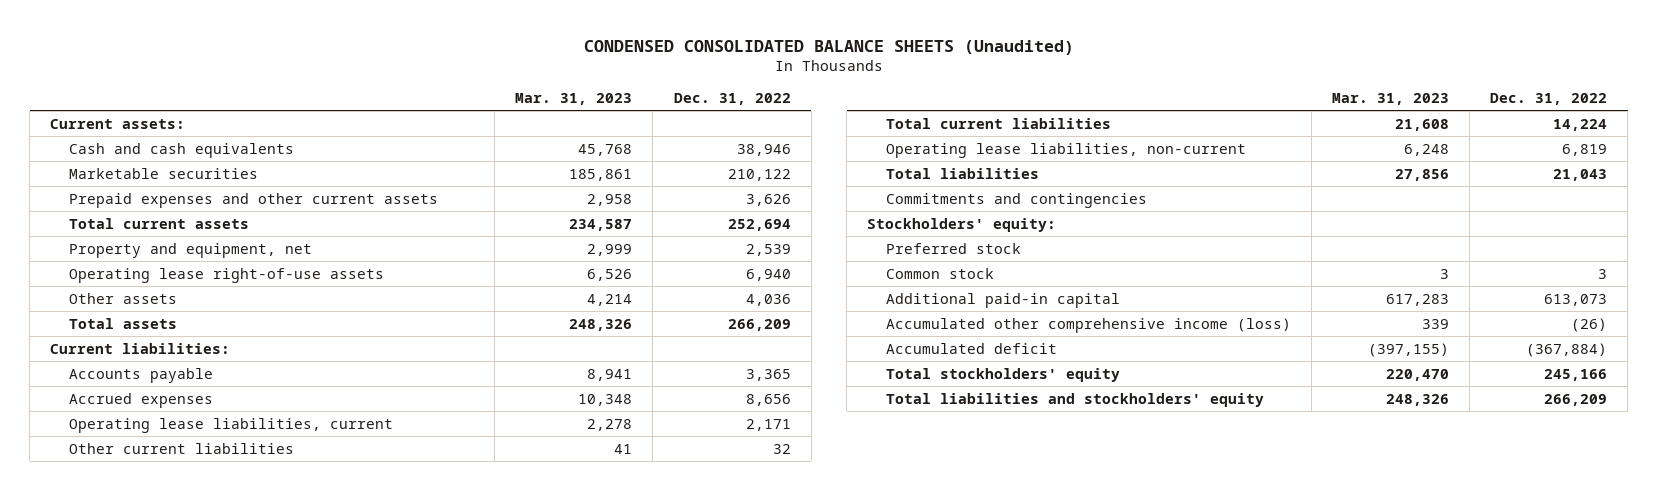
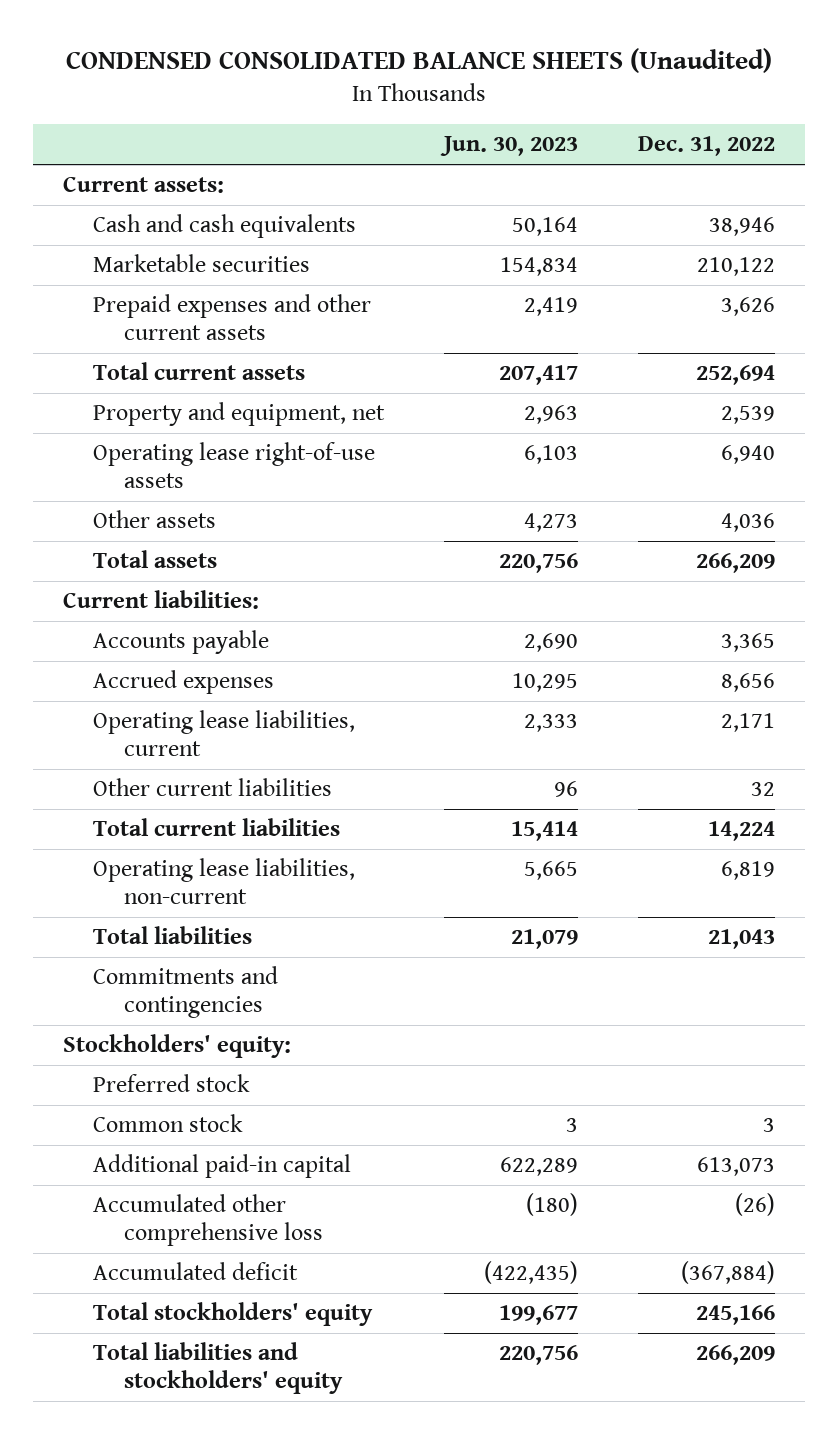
[515,92,633,105] Mar. 31, 2023 -> none
none -> [439,136,578,157] Jun. 30, 2023
[886,317,1292,333] Accumulated other comprehensive income (loss) -> [93,1194,323,1246] Accumulated other comprehensive loss

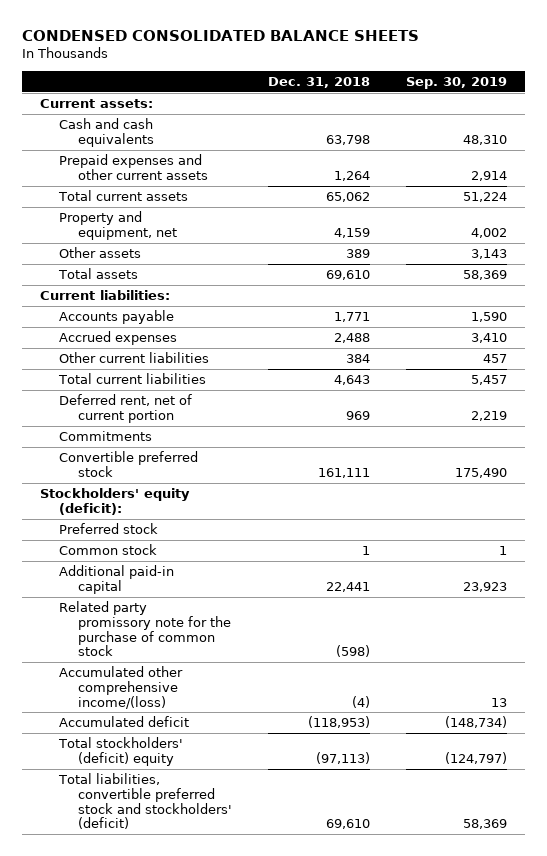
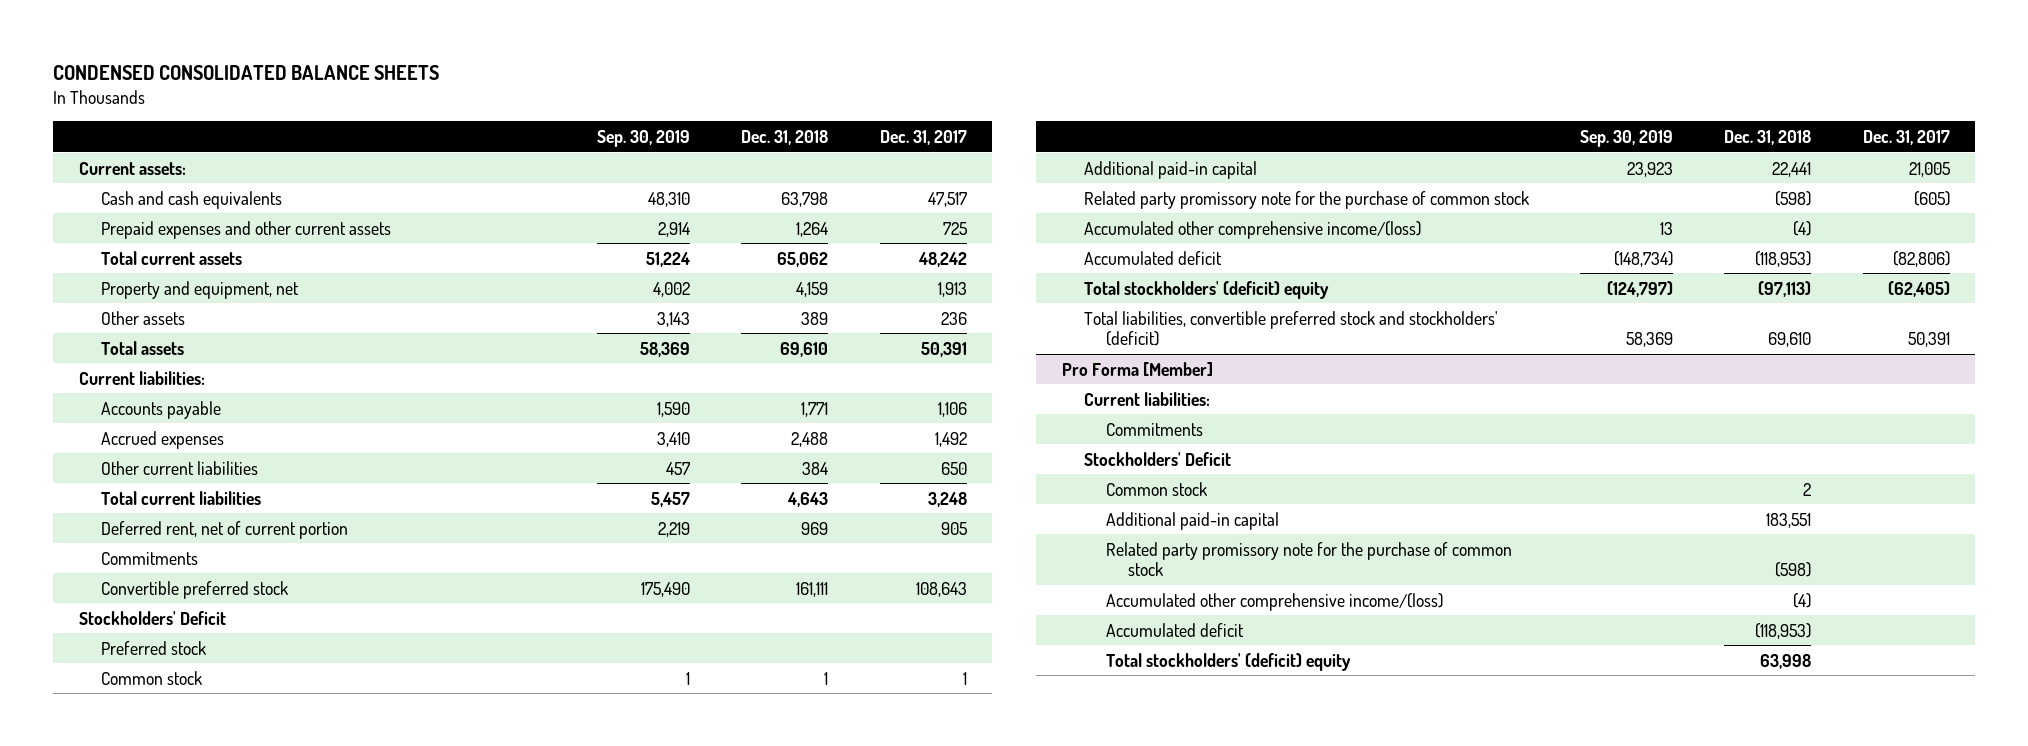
none -> [879,129,967,145] Dec. 31, 2017
[39,487,190,515] Stockholders' equity (deficit): -> [78,610,226,625] Stockholders' Deficit
none -> [1061,361,1213,376] Pro Forma [Member]
none -> [1083,391,1210,406] Current liabilities:
none -> [1105,422,1203,436] Commitments
none -> [1083,451,1231,466] Stockholders' Deficit
none -> [1105,481,1207,496] Common stock
none -> [1105,511,1279,530] Additional paid-in capital
none -> [1105,541,1512,577] Related party promissory note for the purchase of common stock
none -> [1105,592,1443,611] Accumulated other comprehensive income/(loss)
none -> [1105,622,1244,637] Accumulated deficit
none -> [1105,652,1351,671] Total stockholders' (deficit) equity

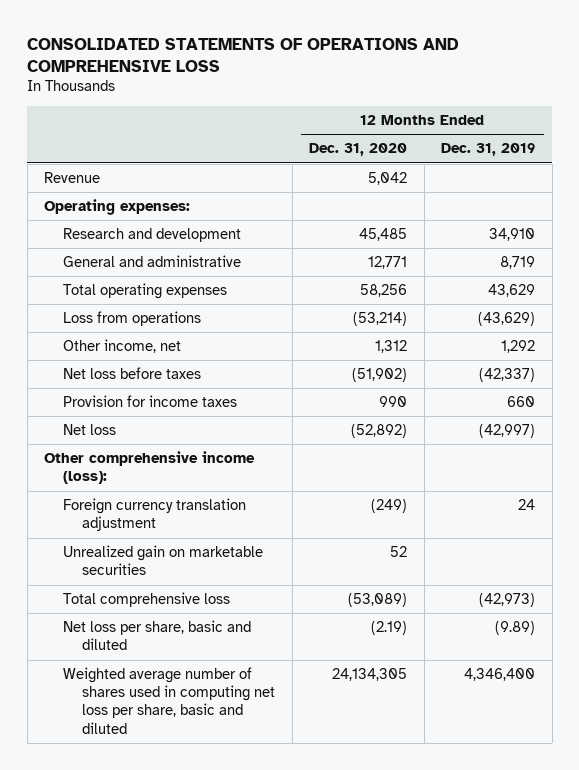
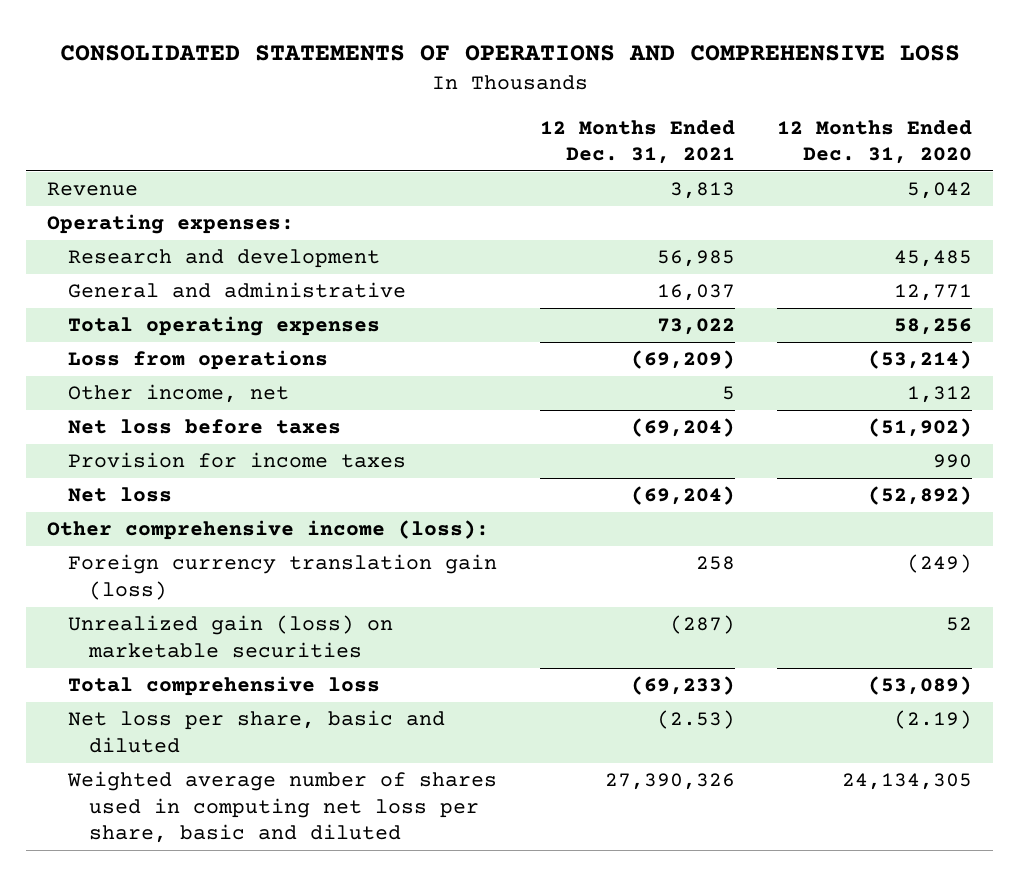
[441,143,536,157] Dec. 31, 2019 -> none
none -> [539,119,735,165] 12 Months Ended Dec. 31, 2021
[63,498,247,532] Foreign currency translation adjustment -> [68,554,498,600] Foreign currency translation gain (loss)
[63,545,264,576] Unrealized gain on marketable securities -> [68,615,394,658] Unrealized gain (loss) on marketable securities

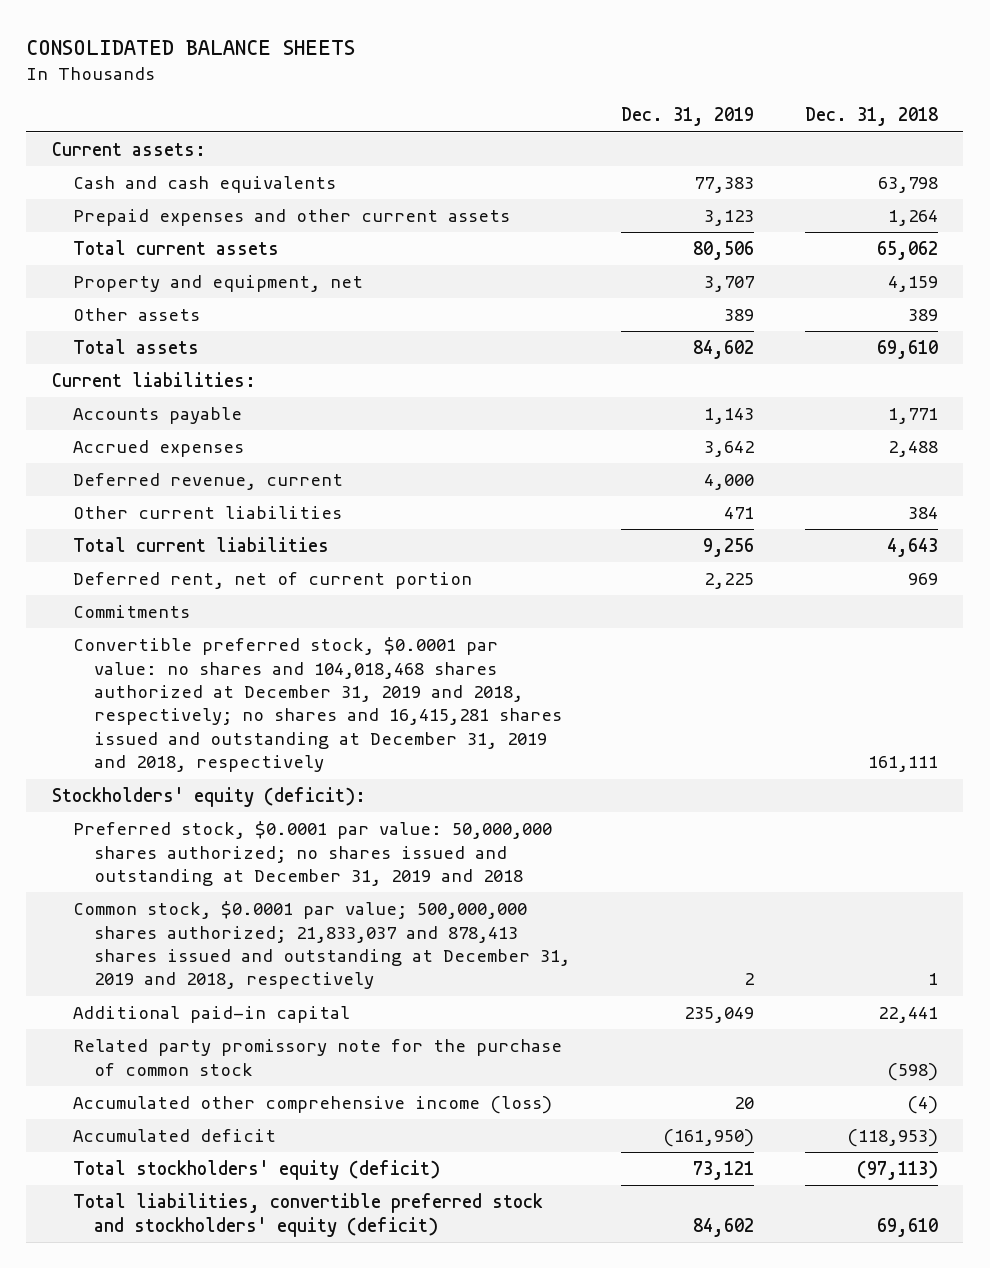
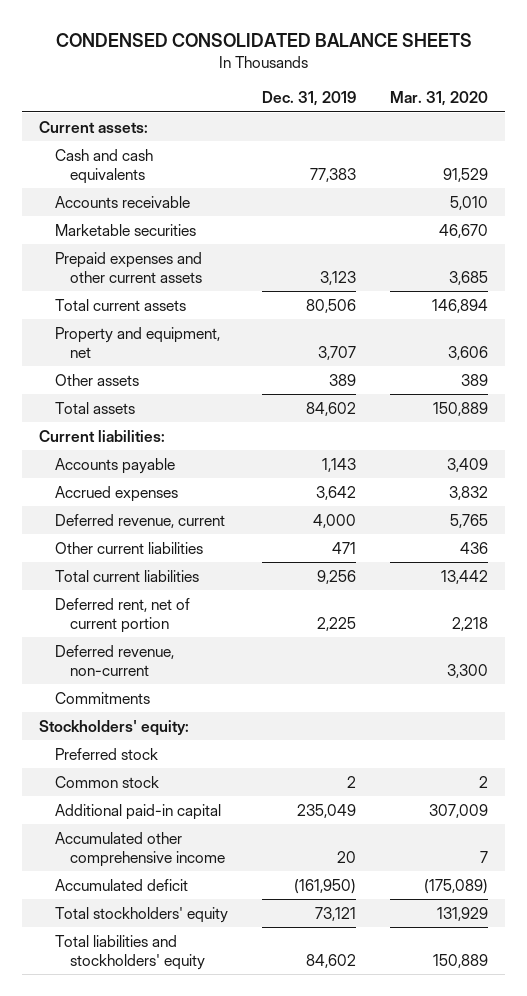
[26,40,356,56] CONSOLIDATED BALANCE SHEETS -> [55,32,472,47] CONDENSED CONSOLIDATED BALANCE SHEETS
[804,107,938,127] Dec. 31, 2018 -> none
none -> [389,91,488,107] Mar. 31, 2020
none -> [54,195,190,208] Accounts receivable
none -> [54,223,196,236] Marketable securities
none -> [54,644,174,676] Deferred revenue, non-current
[72,637,562,773] Convertible preferred stock, $0.0001 par value: no shares and 104,018,468 shares authorized at December 31, 2019 and 2018, respectively; no shares and 16,415,281 shares issued and outstanding at December 31, 2019 and 2018, respectively -> none
[51,787,366,808] Stockholders' equity (deficit): -> [39,719,190,736] Stockholders' equity:
[72,821,552,886] Preferred stock, $0.0001 par value: 50,000,000 shares authorized; no shares issued and outstanding at December 31, 2019 and 2018 -> [54,747,158,760] Preferred stock
[72,901,570,990] Common stock, $0.0001 par value; 500,000,000 shares authorized; 21,833,037 and 878,413 shares issued and outstanding at December 31, 2019 and 2018, respectively -> [54,775,159,788] Common stock
[72,1039,562,1076] Related party promissory note for the purchase of common stock -> none
[72,1096,552,1115] Accumulated other comprehensive income (loss) -> [54,831,226,867] Accumulated other comprehensive income
[72,1160,440,1181] Total stockholders' equity (deficit) -> [54,906,228,923] Total stockholders' equity
[72,1193,543,1237] Total liabilities, convertible preferred stock and stockholders' equity (deficit) -> [54,934,206,970] Total liabilities and stockholders' equity

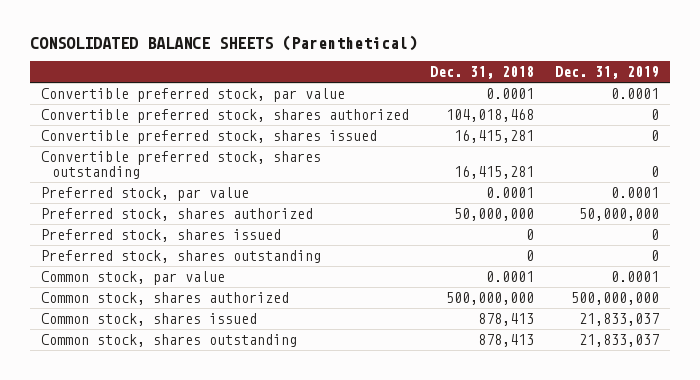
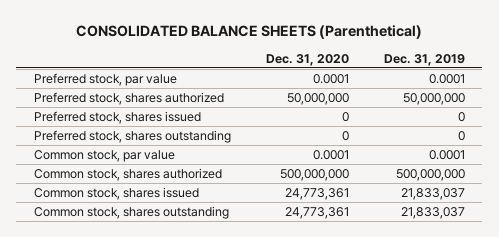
[430,65,535,79] Dec. 31, 2018 -> none
none -> [265,53,349,66] Dec. 31, 2020
[40,88,345,103] Convertible preferred stock, par value -> none
[40,109,409,124] Convertible preferred stock, shares authorized -> none
[40,130,377,145] Convertible preferred stock, shares issued -> none
[40,151,321,179] Convertible preferred stock, shares outstanding -> none

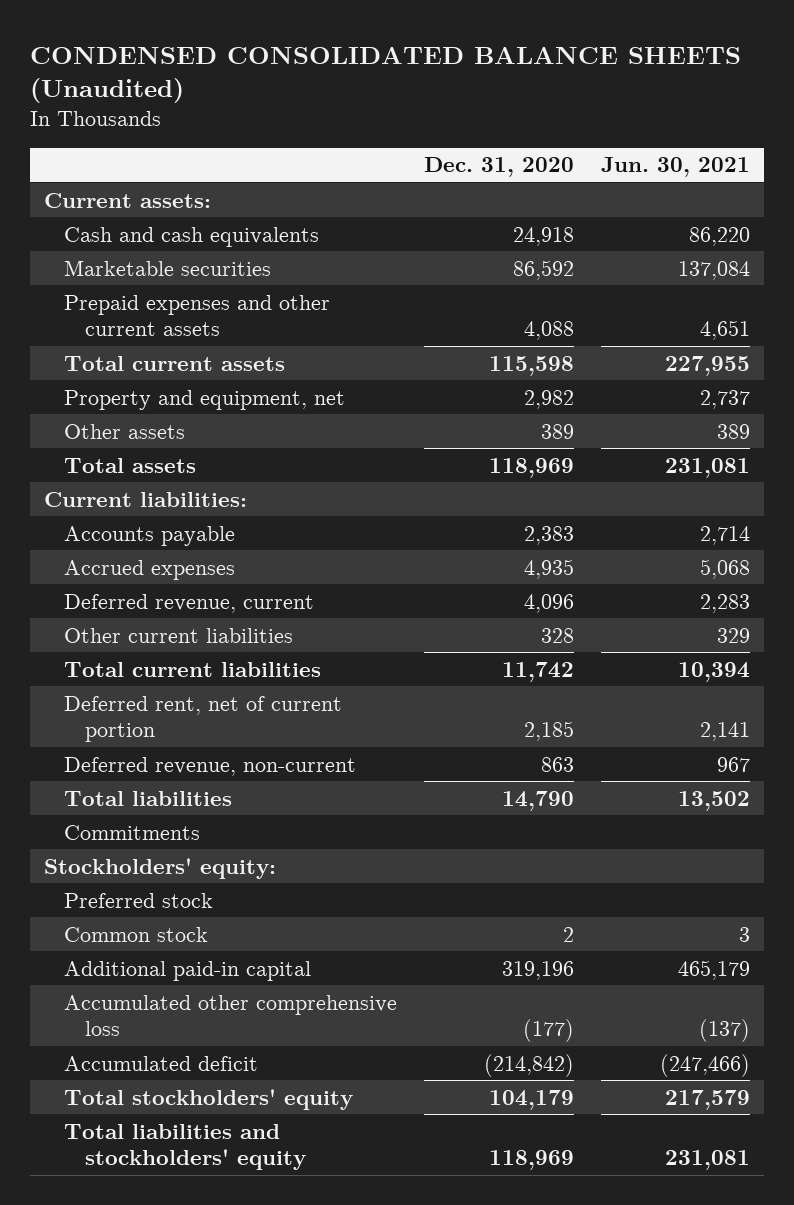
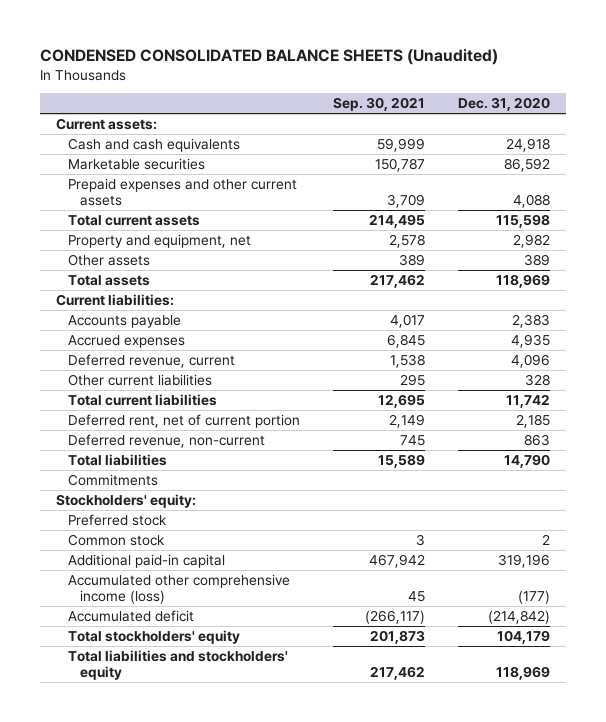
[601,157,751,178] Jun. 30, 2021 -> none
none -> [332,97,425,112] Sep. 30, 2021
[64,994,398,1036] Accumulated other comprehensive loss -> [67,573,290,604] Accumulated other comprehensive income (loss)

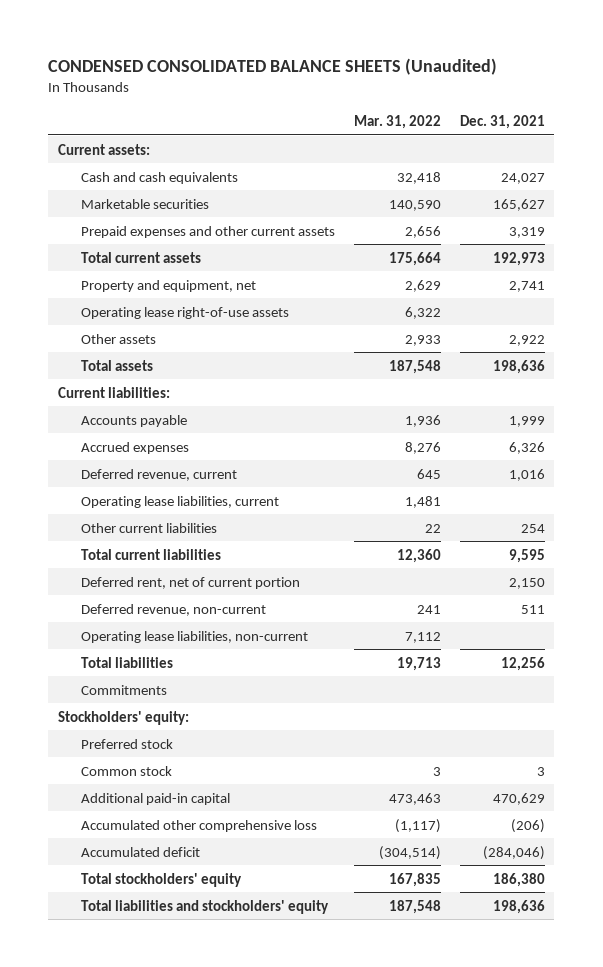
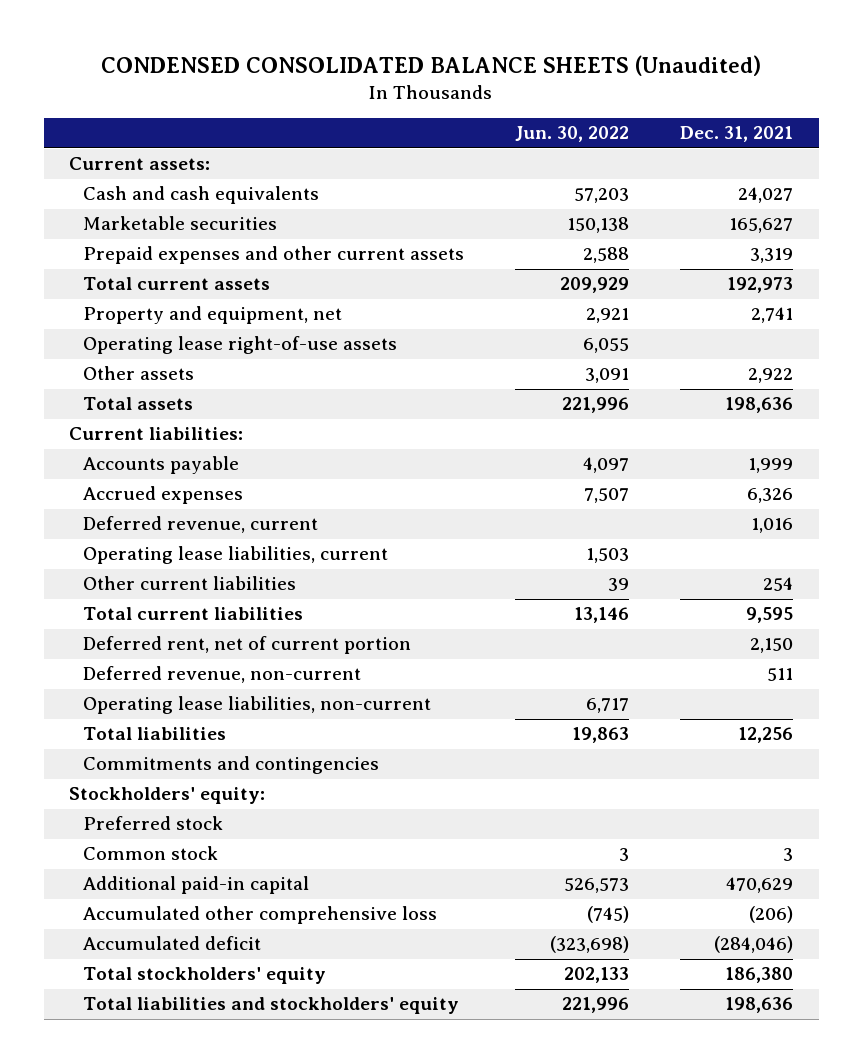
[354,114,442,129] Mar. 31, 2022 -> none
none -> [515,126,630,143] Jun. 30, 2022
[81,684,168,695] Commitments -> [83,756,380,775] Commitments and contingencies

